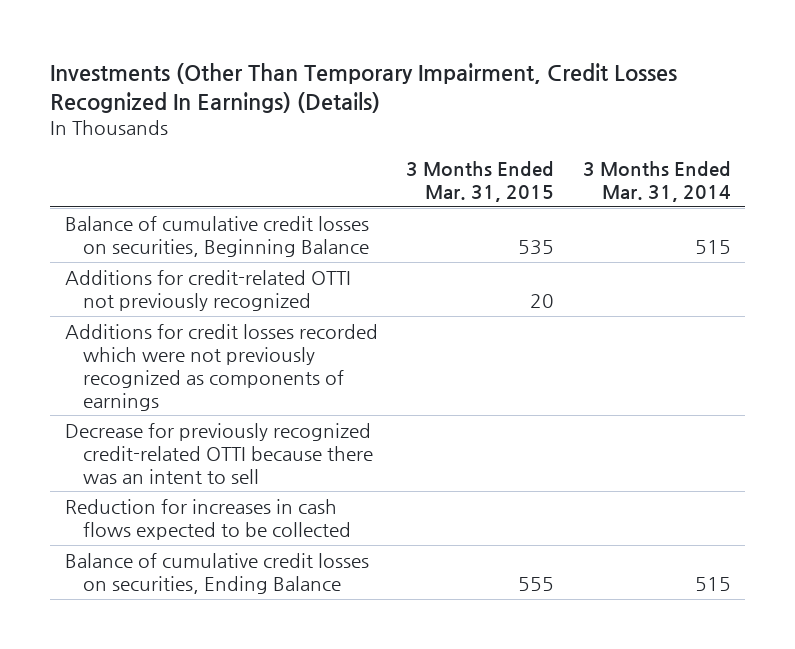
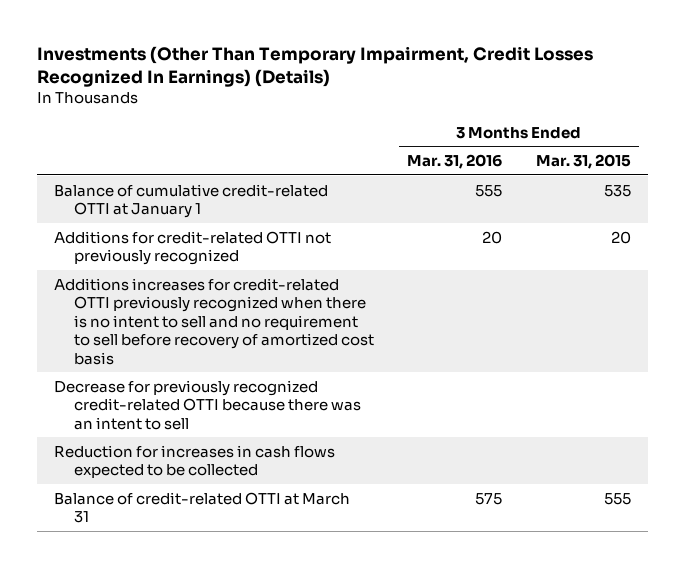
[582,161,731,203] 3 Months Ended Mar. 31, 2014 -> none
none -> [407,154,503,170] Mar. 31, 2016
[64,215,370,257] Balance of cumulative credit losses on securities, Beginning Balance -> [53,183,328,219] Balance of cumulative credit-related OTTI at January 1
[64,323,378,411] Additions for credit losses recorded which were not previously recognized as components of earnings -> [53,277,374,365] Additions increases for credit-related OTTI previously recognized when there is no intent to sell and no requirement to sell before recovery of amortized cost basis
[64,552,369,594] Balance of cumulative credit losses on securities, Ending Balance -> [53,491,350,524] Balance of credit-related OTTI at March 31

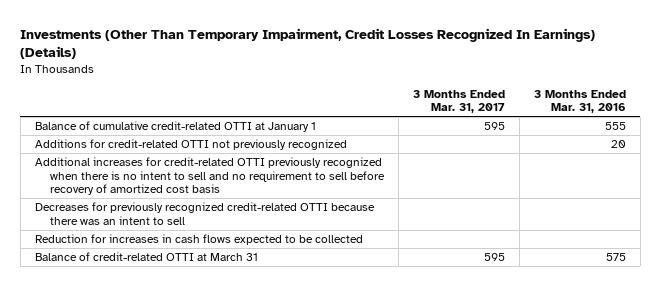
[535,154,631,170] Mar. 31, 2015 -> none
none -> [412,89,505,114] 3 Months Ended Mar. 31, 2017
[53,277,374,365] Additions increases for credit-related OTTI previously recognized when there is no intent to sell and no requirement to sell before recovery of amortized cost basis -> [35,157,385,196] Additional increases for credit-related OTTI previously recognized when there is no intent to sell and no requirement to sell before recovery of amortized cost basis
[53,379,361,430] Decrease for previously recognized credit-related OTTI because there was an intent to sell -> [35,202,376,225] Decreases for previously recognized credit-related OTTI because there was an intent to sell

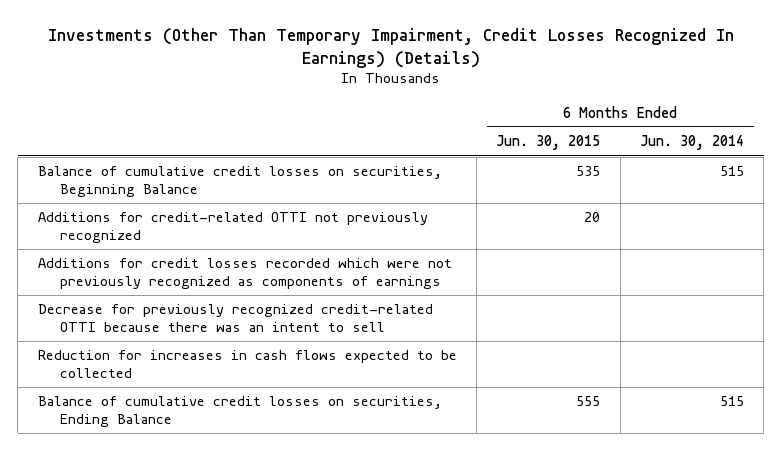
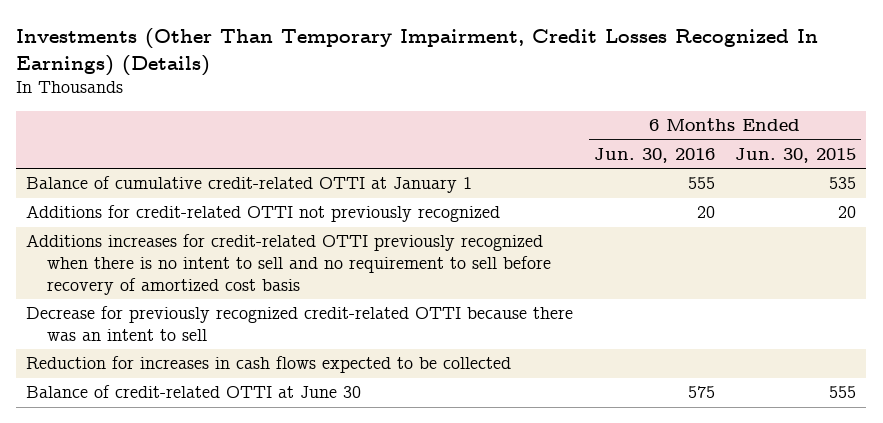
[640,135,745,151] Jun. 30, 2014 -> none
none -> [593,147,715,163] Jun. 30, 2016
[37,166,442,197] Balance of cumulative credit losses on securities, Beginning Balance -> [26,176,473,194] Balance of cumulative credit-related OTTI at January 1
[37,258,452,289] Additions for credit losses recorded which were not previously recognized as components of earnings -> [26,234,552,296] Additions increases for credit-related OTTI previously recognized when there is no intent to sell and no requirement to sell before recovery of amortized cost basis
[37,396,442,427] Balance of cumulative credit losses on securities, Ending Balance -> [26,385,362,399] Balance of credit-related OTTI at June 30

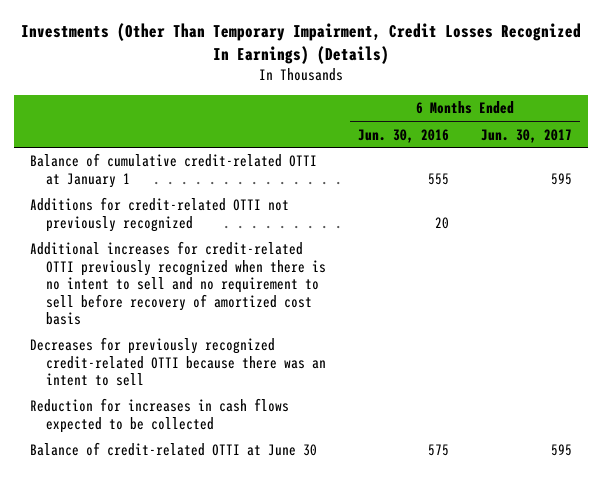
[735,147,857,163] Jun. 30, 2015 -> none
none -> [480,128,572,143] Jun. 30, 2017
[26,234,552,296] Additions increases for credit-related OTTI previously recognized when there is no intent to sell and no requirement to sell before recovery of amortized cost basis -> [29,241,327,326] Additional increases for credit-related OTTI previously recognized when there is no intent to sell and no requirement to sell before recovery of amortized cost basis
[26,306,574,342] Decrease for previously recognized credit-related OTTI because there was an intent to sell -> [29,337,327,387] Decreases for previously recognized credit-related OTTI because there was an intent to sell

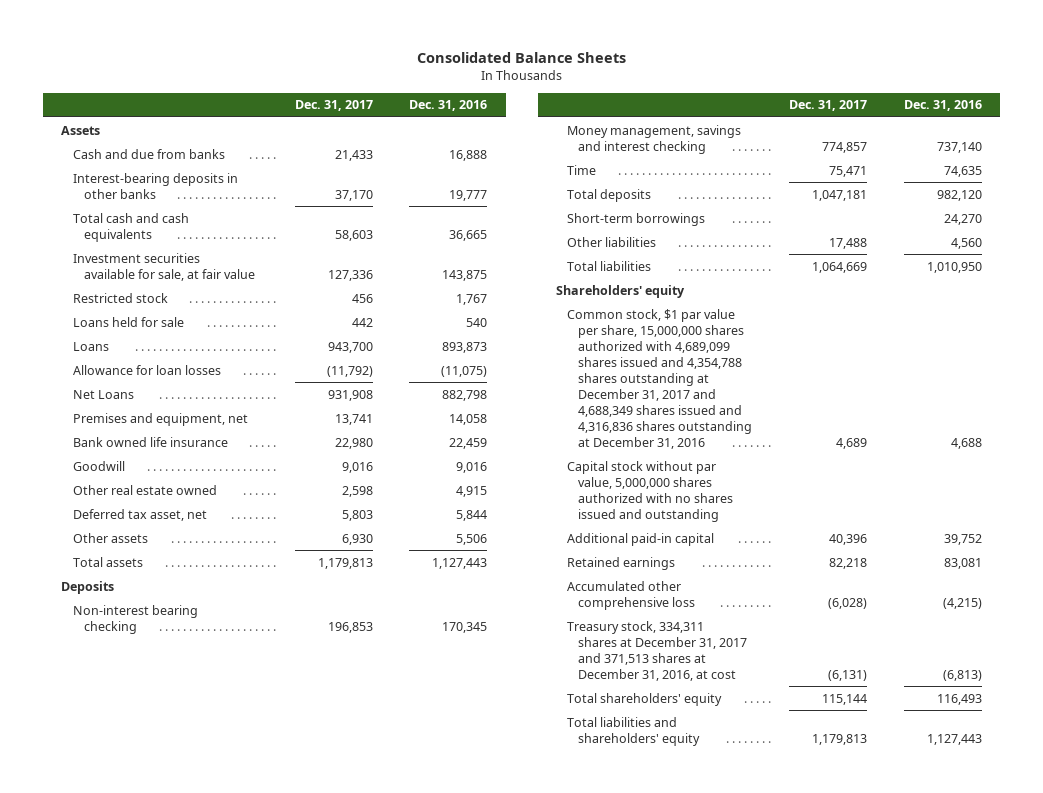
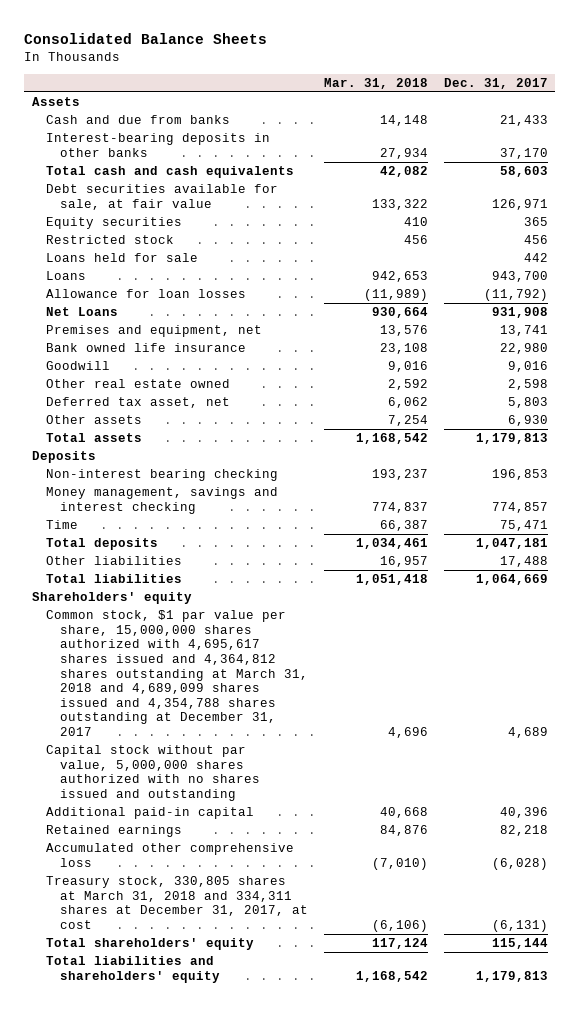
[409,100,488,112] Dec. 31, 2016 -> none
none -> [323,78,428,90] Mar. 31, 2018
[72,252,255,281] Investment securities available for sale, at fair value -> [46,184,279,210] Debt securities available for sale, at fair value
[327,269,373,281] 127,336 -> [491,198,548,210] 126,971
none -> [46,217,183,230] Equity securities
[567,212,706,226] Short-term borrowings -> none
[567,308,753,449] Common stock, $1 par value per share, 15,000,000 shares authorized with 4,689,099 shares issued and 4,354,788 shares outstanding at December 31, 2017 and 4,688,349 shares issued and 4,316,836 shares outstanding at December 31, 2016 -> [46,610,309,737] Common stock, $1 par value per share, 15,000,000 shares authorized with 4,695,617 shares issued and 4,364,812 shares outstanding at March 31, 2018 and 4,689,099 shares issued and 4,354,788 shares outstanding at December 31, 2017
[567,620,748,681] Treasury stock, 334,311 shares at December 31, 2017 and 371,513 shares at December 31, 2016, at cost -> [46,876,309,930] Treasury stock, 330,805 shares at March 31, 2018 and 334,311 shares at December 31, 2017, at cost

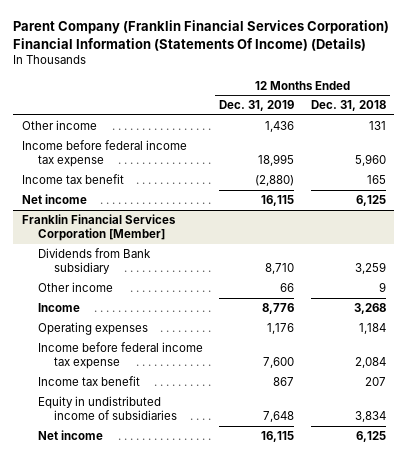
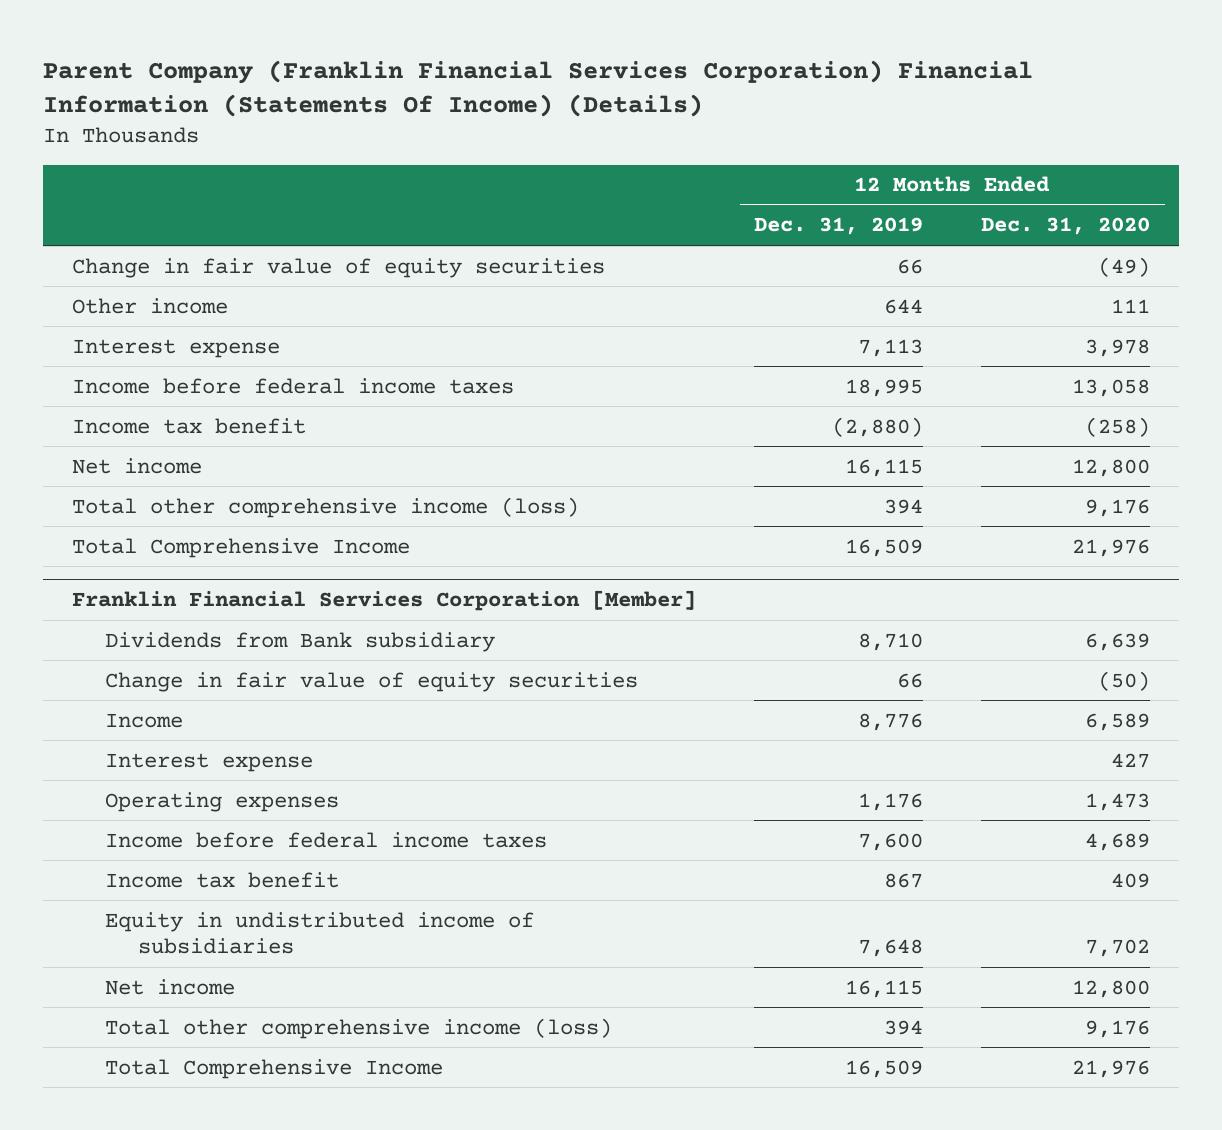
[310,100,386,112] Dec. 31, 2018 -> none
none -> [981,217,1151,236] Dec. 31, 2020
none -> [72,257,606,278] Change in fair value of equity securities
[265,120,295,132] 1,436 -> [884,298,924,314] 644
none -> [72,338,281,358] Interest expense
[21,139,187,167] Income before federal income tax expense -> [72,377,515,394] Income before federal income taxes
none -> [72,496,580,518] Total other comprehensive income (loss)
none -> [72,537,411,558] Total Comprehensive Income
[37,281,113,292] Other income -> none
none -> [105,671,639,692] Change in fair value of equity securities
none -> [105,752,314,772] Interest expense
[37,341,203,369] Income before federal income tax expense -> [105,831,548,848] Income before federal income taxes
none -> [105,1017,613,1039] Total other comprehensive income (loss)
none -> [105,1058,444,1079] Total Comprehensive Income

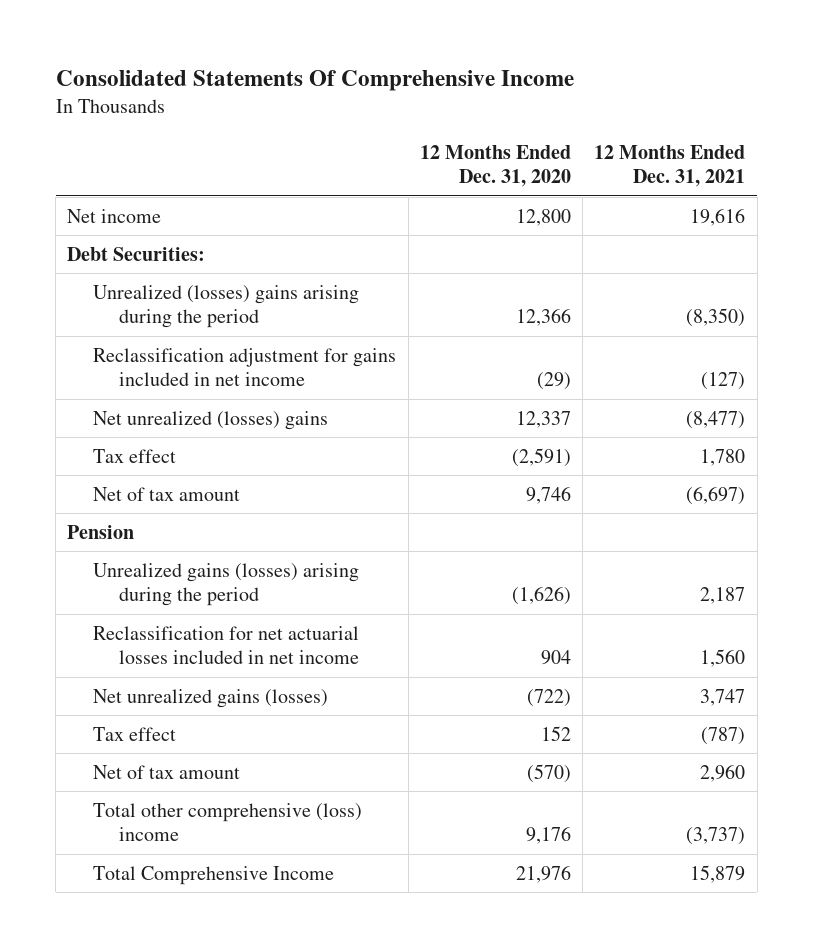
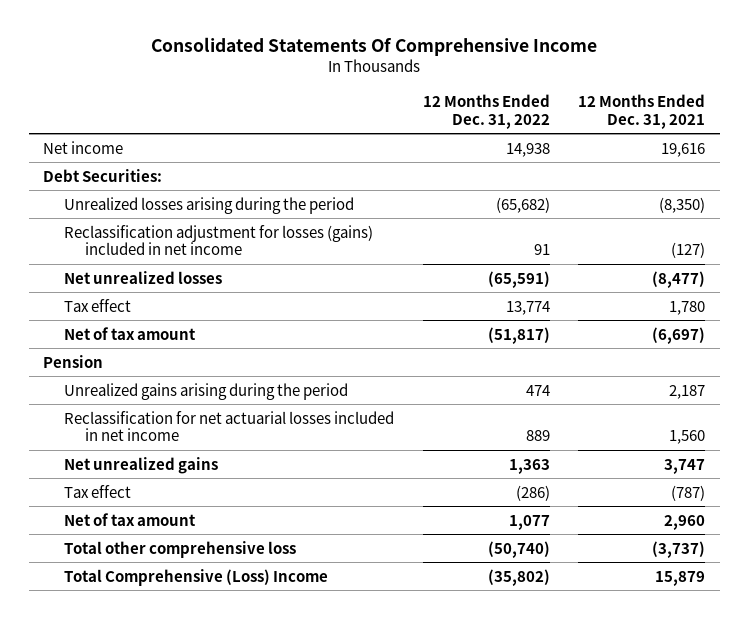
[419,144,571,188] 12 Months Ended Dec. 31, 2020 -> none
none -> [422,93,550,129] 12 Months Ended Dec. 31, 2022
[93,284,360,329] Unrealized (losses) gains arising during the period -> [63,196,354,214] Unrealized losses arising during the period
[93,347,397,387] Reclassification adjustment for gains included in net income -> [63,224,373,256] Reclassification adjustment for losses (gains) included in net income
[93,410,329,430] Net unrealized (losses) gains -> [63,270,222,284] Net unrealized losses
[93,562,360,607] Unrealized gains (losses) arising during the period -> [63,382,348,400] Unrealized gains arising during the period
[93,688,329,708] Net unrealized gains (losses) -> [63,456,218,474] Net unrealized gains
[93,802,363,842] Total other comprehensive (loss) income -> [63,540,296,558] Total other comprehensive loss
[93,865,335,885] Total Comprehensive Income -> [63,568,328,586] Total Comprehensive (Loss) Income

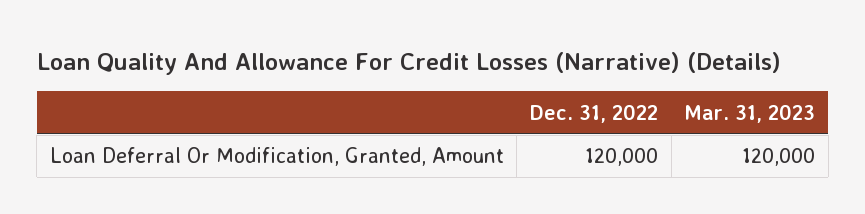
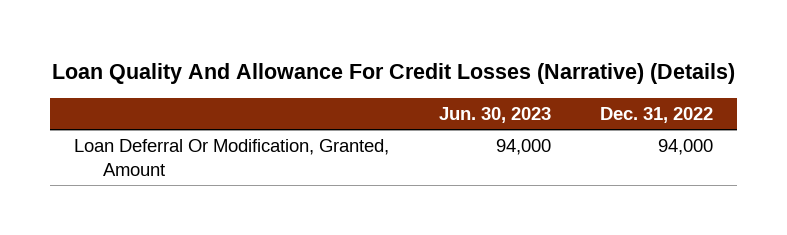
[684,103,816,123] Mar. 31, 2023 -> none
none -> [438,106,551,123] Jun. 30, 2023
[585,148,659,167] 120,000 -> [657,139,713,156] 94,000

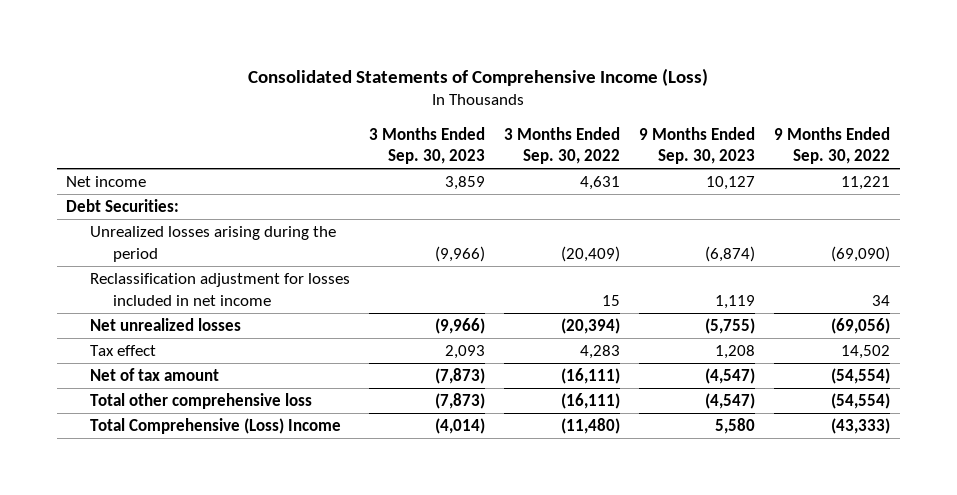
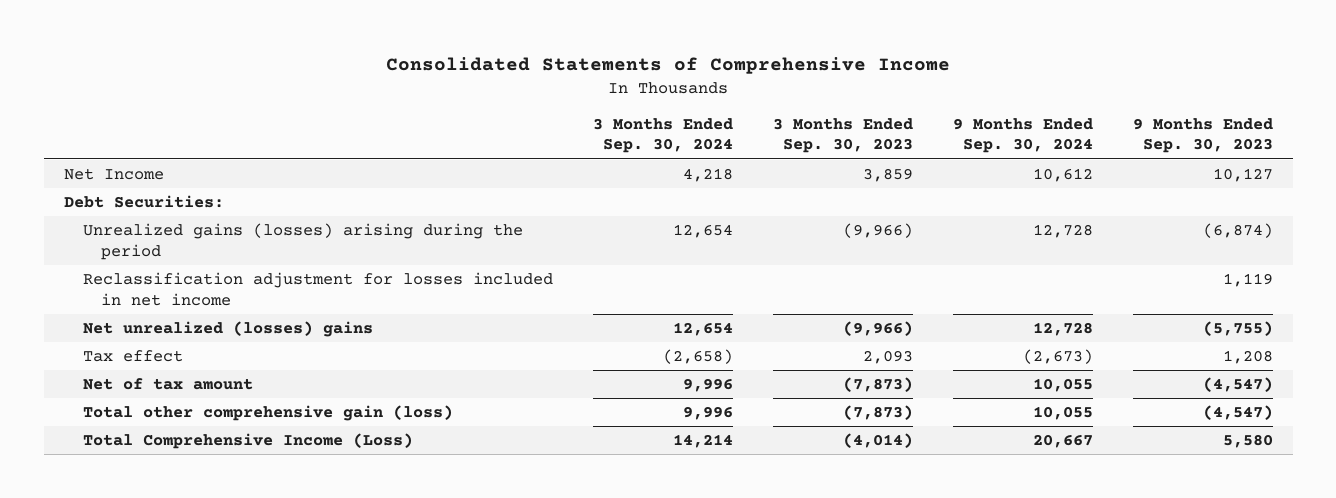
[248,67,709,86] Consolidated Statements of Comprehensive Income (Loss) -> [386,57,951,75] Consolidated Statements of Comprehensive Income
[503,126,620,165] 3 Months Ended Sep. 30, 2022 -> none
[774,126,891,165] 9 Months Ended Sep. 30, 2022 -> none
none -> [592,117,733,154] 3 Months Ended Sep. 30, 2024
none -> [952,117,1093,154] 9 Months Ended Sep. 30, 2024
[66,176,147,188] Net income -> [63,167,164,180] Net Income
[89,226,336,262] Unrealized losses arising during the period -> [82,222,523,260] Unrealized gains (losses) arising during the period
[89,318,241,332] Net unrealized losses -> [82,320,373,337] Net unrealized (losses) gains
[89,393,312,410] Total other comprehensive loss -> [82,404,453,421] Total other comprehensive gain (loss)
[89,418,341,435] Total Comprehensive (Loss) Income -> [82,432,413,449] Total Comprehensive Income (Loss)

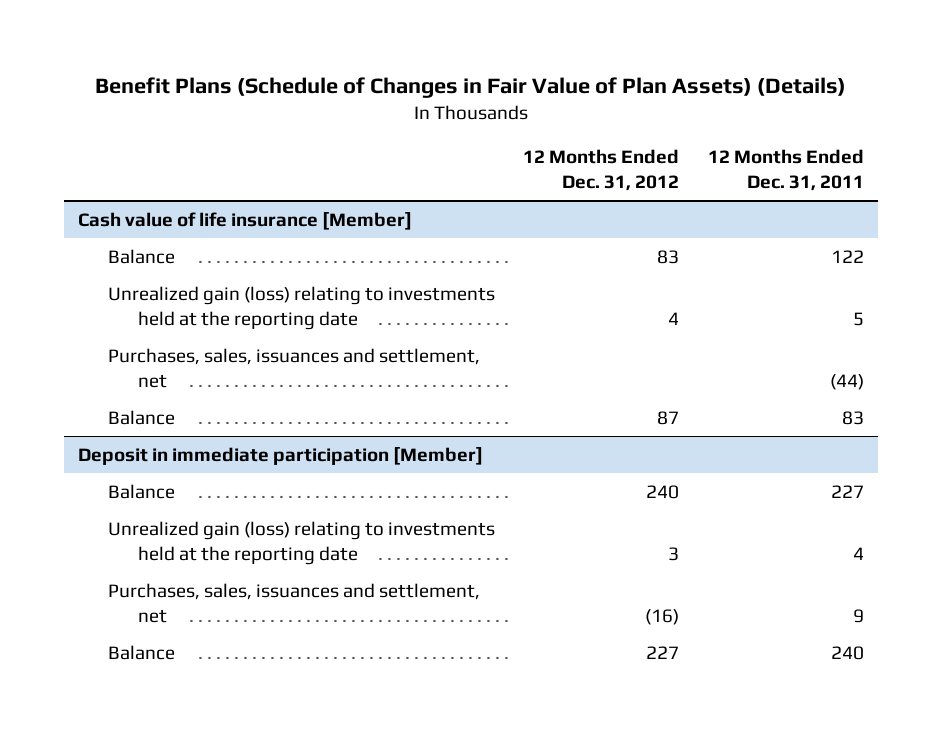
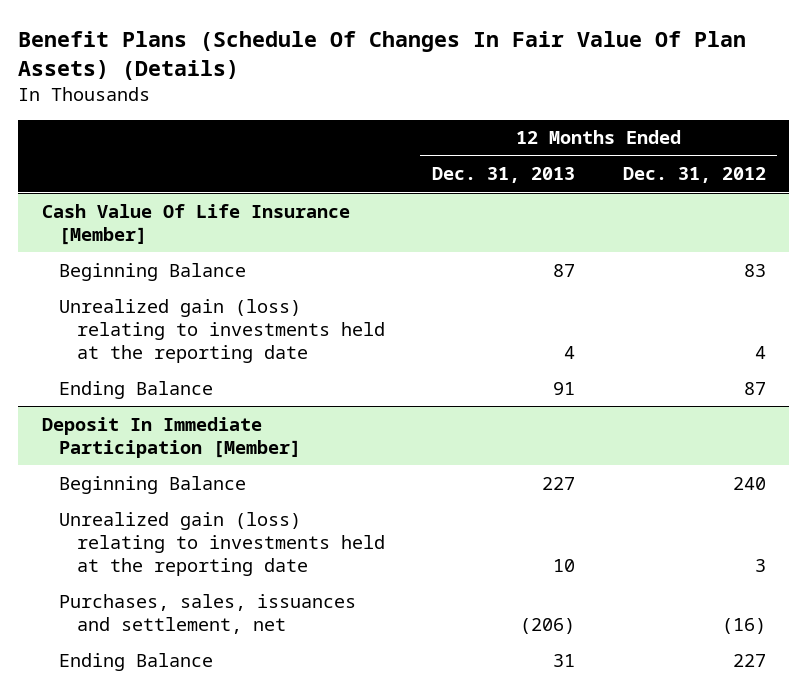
[94,77,846,99] Benefit Plans (Schedule of Changes in Fair Value of Plan Assets) (Details) -> [18,31,747,80] Benefit Plans (Schedule Of Changes In Fair Value Of Plan Assets) (Details)
[707,149,864,191] 12 Months Ended Dec. 31, 2011 -> none
none -> [432,167,576,184] Dec. 31, 2013
[77,211,412,230] Cash value of life insurance [Member] -> [42,203,351,245] Cash Value Of Life Insurance [Member]
[107,248,175,264] Balance -> [59,262,247,281] Beginning Balance
[107,347,480,388] Purchases, sales, issuances and settlement, net -> none
[107,409,175,425] Balance -> [59,380,214,399] Ending Balance
[77,446,483,465] Deposit in immediate participation [Member] -> [42,416,302,458] Deposit In Immediate Participation [Member]
[107,483,175,499] Balance -> [59,475,247,494] Beginning Balance
[107,644,175,660] Balance -> [59,652,214,671] Ending Balance

